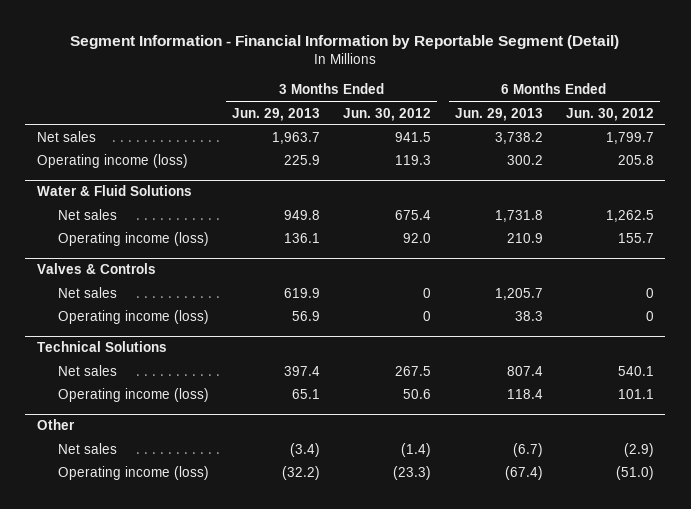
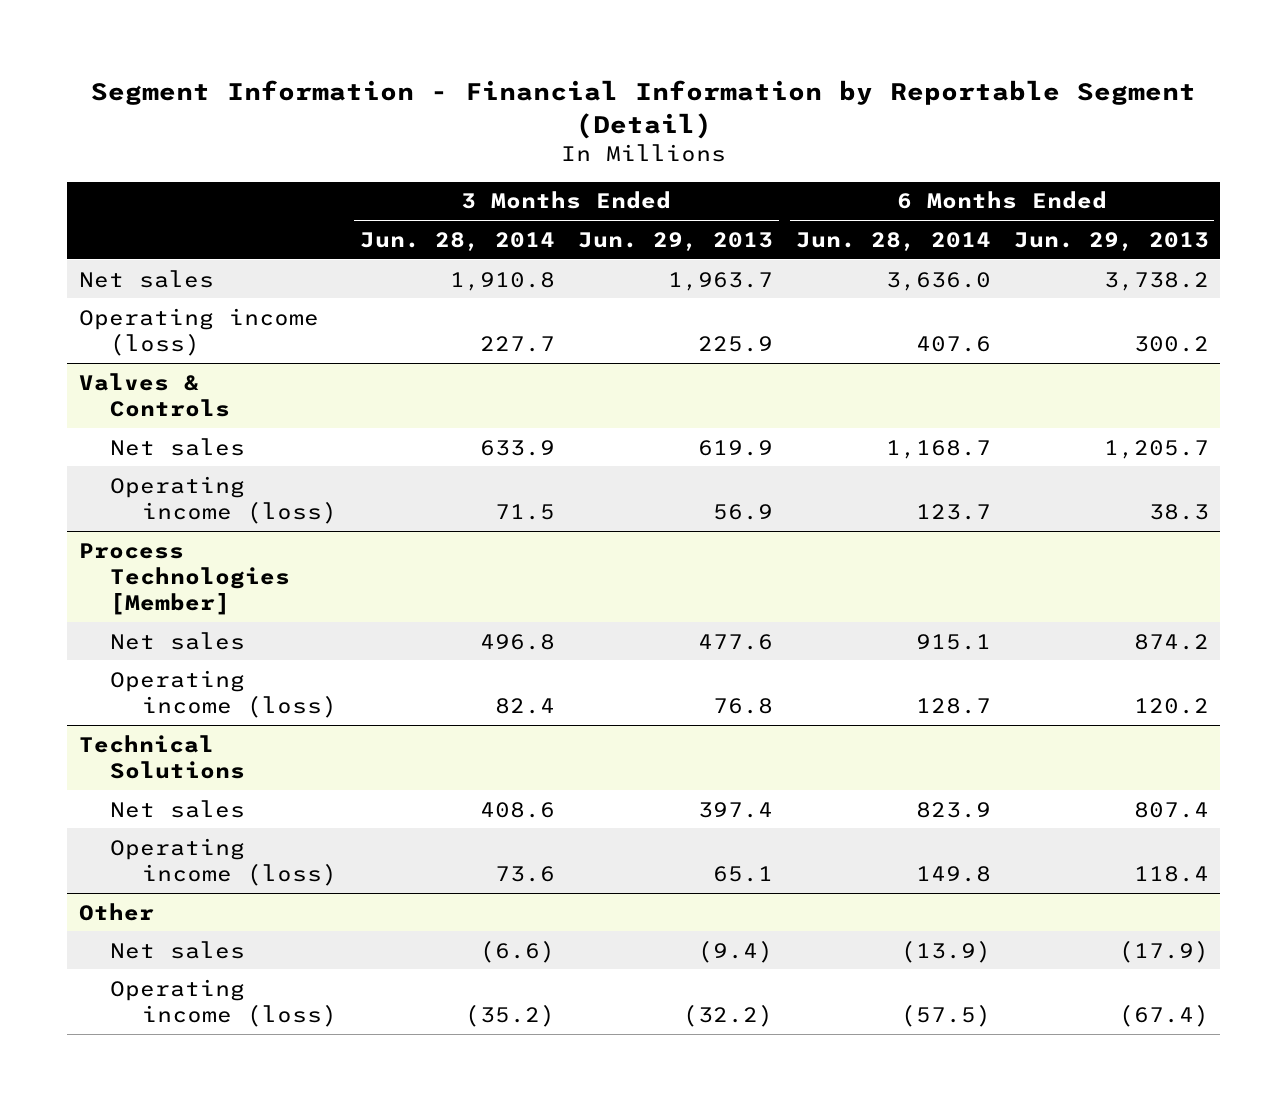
[343,107,432,121] Jun. 30, 2012 -> none
[565,107,654,121] Jun. 30, 2012 -> none
none -> [359,231,555,251] Jun. 28, 2014
none -> [795,231,991,251] Jun. 28, 2014
[36,185,192,197] Water & Fluid Solutions -> none
[57,209,117,221] Net sales -> none
[57,232,209,247] Operating income (loss) -> none
none -> [78,542,291,616] Process Technologies [Member]
none -> [110,631,246,650] Net sales
none -> [110,669,338,719] Operating income (loss)
[290,443,321,458] (3.4) -> [697,939,773,963] (9.4)
[512,443,543,458] (6.7) -> [1118,939,1209,963] (17.9)

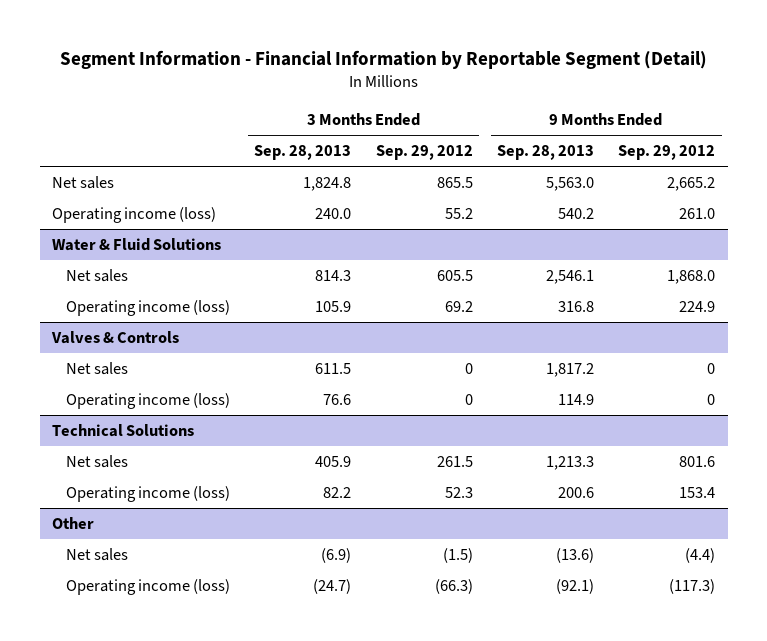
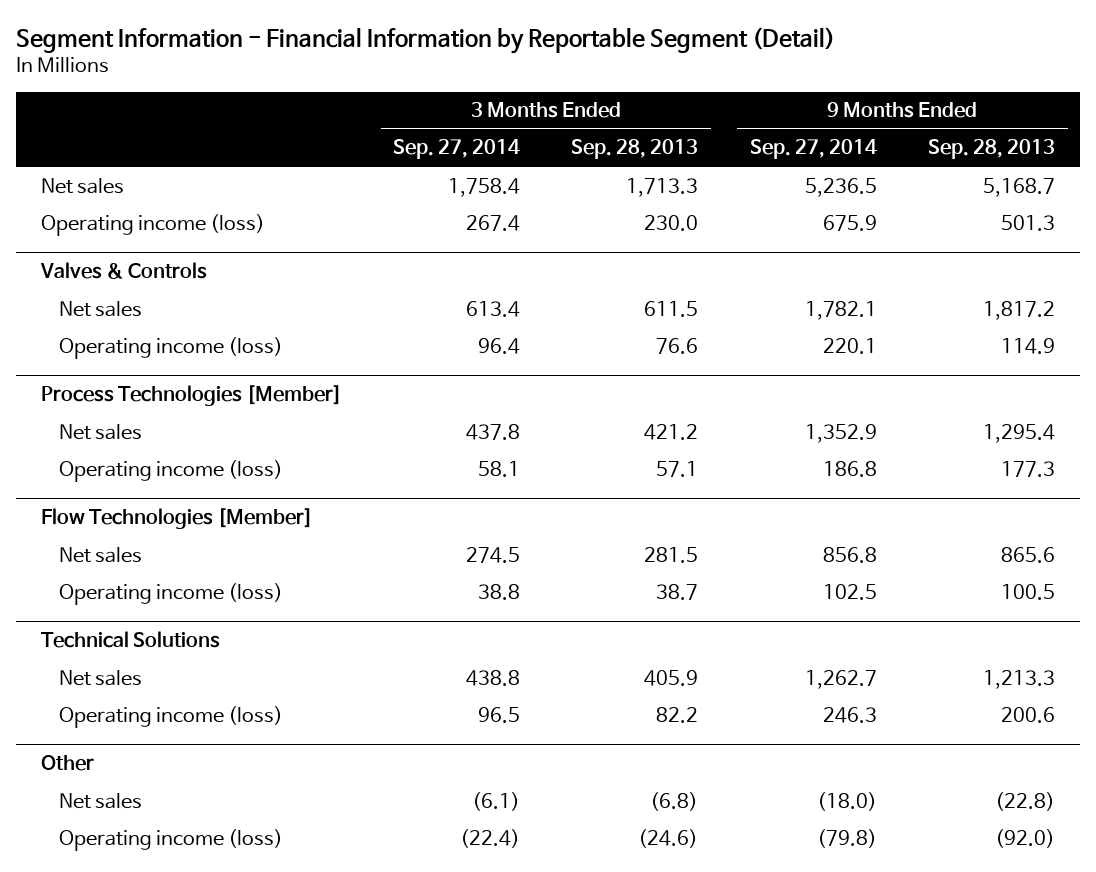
[375,145,473,161] Sep. 29, 2012 -> none
[618,145,716,161] Sep. 29, 2012 -> none
none -> [393,139,521,160] Sep. 27, 2014
none -> [749,139,877,160] Sep. 27, 2014
[51,238,221,252] Water & Fluid Solutions -> none
[66,269,129,283] Net sales -> none
[66,300,231,317] Operating income (loss) -> none
[303,177,352,192] 1,824.8 -> [626,177,699,197] 1,713.3
[546,177,595,192] 5,563.0 -> [982,177,1055,197] 5,168.7
[315,208,352,220] 240.0 -> [644,214,699,231] 230.0
[558,208,595,220] 540.2 -> [1000,214,1055,231] 501.3
none -> [41,385,343,407] Process Technologies [Member]
none -> [59,423,143,440] Net sales
none -> [59,459,284,482] Operating income (loss)
none -> [41,508,314,530] Flow Technologies [Member]
none -> [59,546,143,563] Net sales
none -> [59,582,284,605] Operating income (loss)
[321,548,352,564] (6.9) -> [650,791,699,811] (6.8)
[556,548,595,564] (13.6) -> [994,791,1055,811] (22.8)
[313,579,352,595] (24.7) -> [638,828,699,848] (24.6)
[556,579,595,595] (92.1) -> [994,828,1055,848] (92.0)

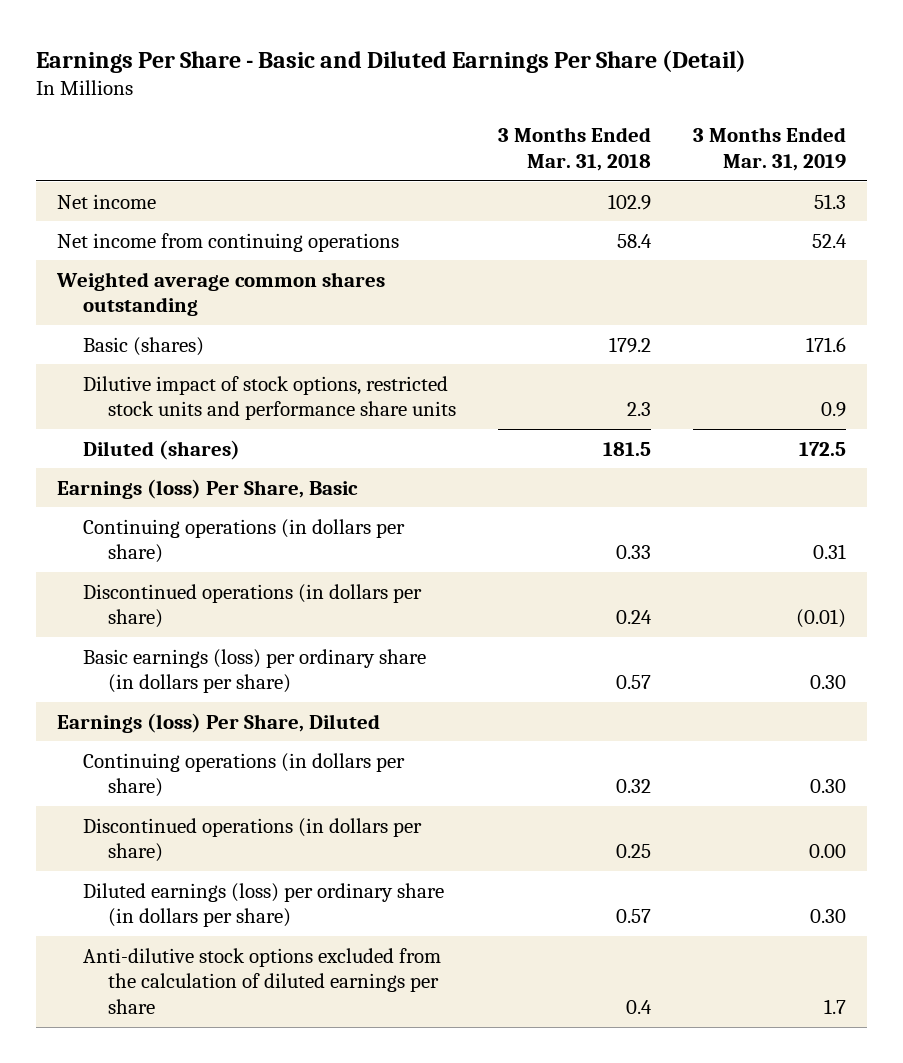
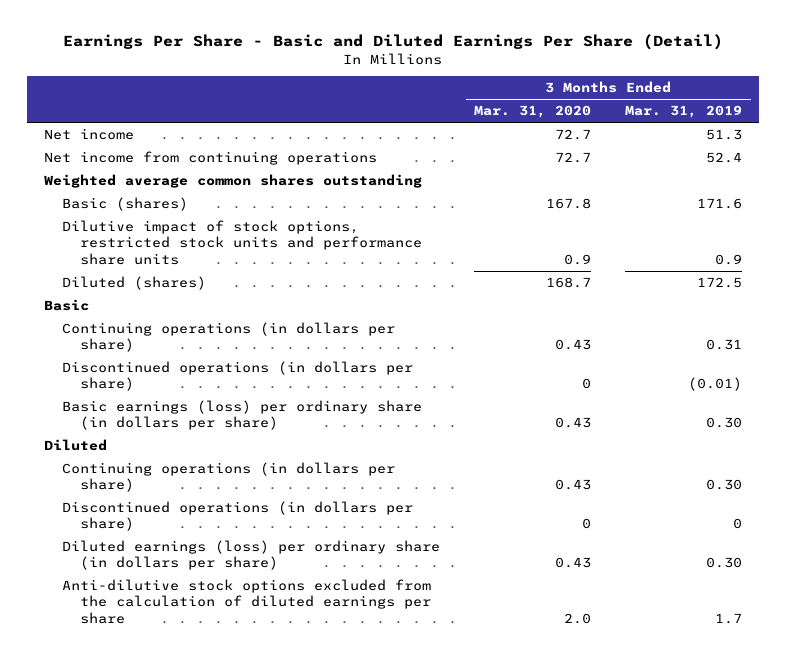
[498,127,652,172] 3 Months Ended Mar. 31, 2018 -> none
none -> [474,105,592,119] Mar. 31, 2020
[57,478,359,499] Earnings (loss) Per Share, Basic -> [43,298,89,311] Basic
[57,712,381,733] Earnings (loss) Per Share, Diluted -> [43,438,107,451] Diluted
[809,844,847,859] 0.00 -> [733,518,743,530] 0

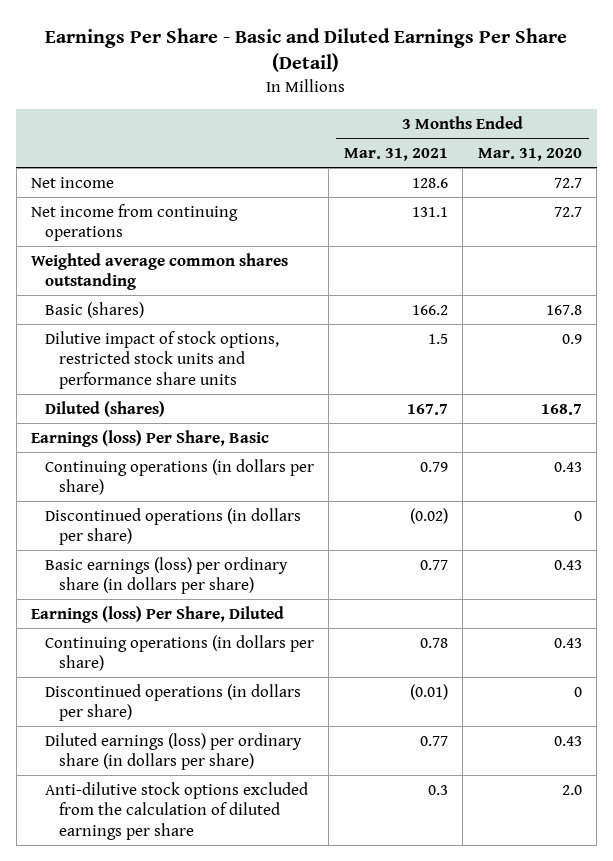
[625,105,743,119] Mar. 31, 2019 -> none
none -> [343,148,448,162] Mar. 31, 2021
[43,298,89,311] Basic -> [31,429,270,447] Earnings (loss) Per Share, Basic
[43,438,107,451] Diluted -> [31,605,285,623] Earnings (loss) Per Share, Diluted

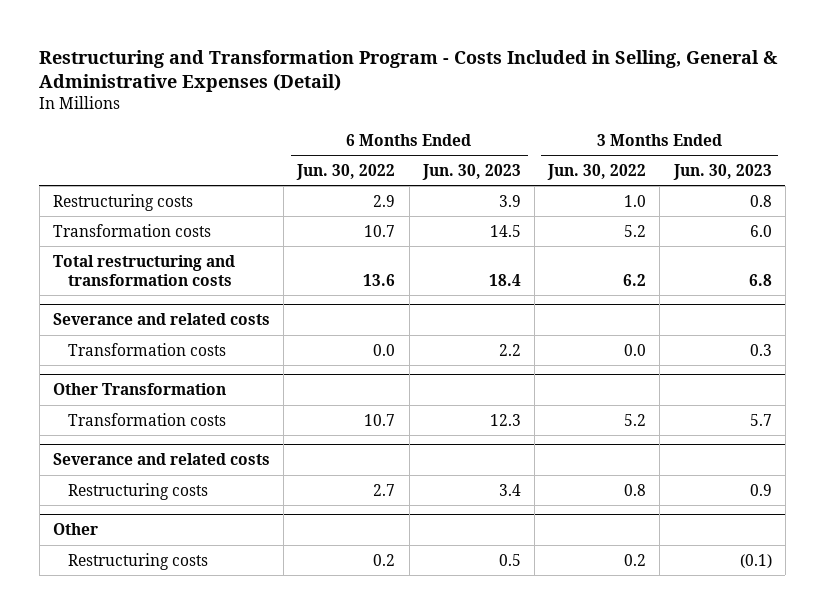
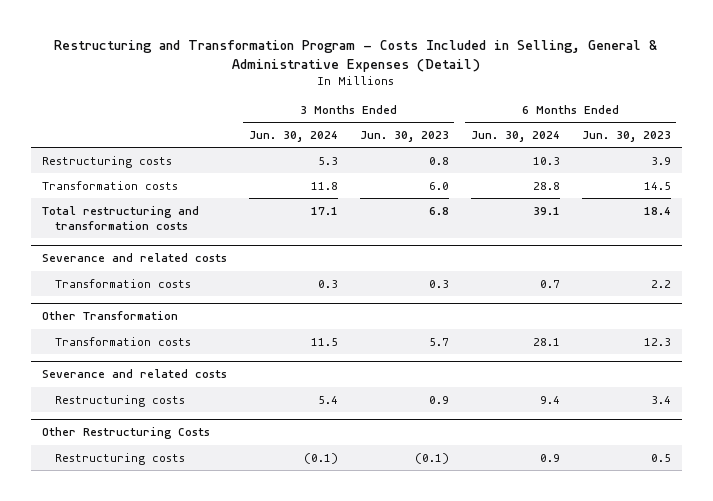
[296,164,396,181] Jun. 30, 2022 -> none
[547,164,647,181] Jun. 30, 2022 -> none
none -> [248,131,338,143] Jun. 30, 2024
none -> [470,131,560,143] Jun. 30, 2024
[52,523,98,536] Other -> [42,427,211,440] Other Restructuring Costs

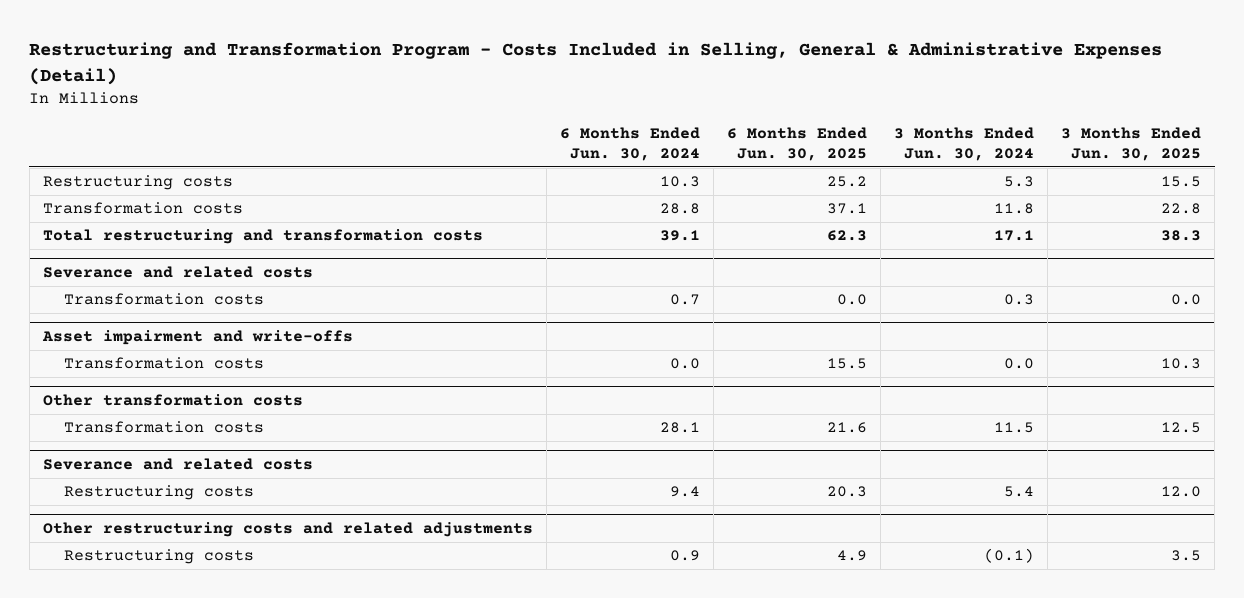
[359,131,449,143] Jun. 30, 2023 -> none
[581,131,671,143] Jun. 30, 2023 -> none
none -> [726,127,867,162] 6 Months Ended Jun. 30, 2025
none -> [1061,127,1202,162] 3 Months Ended Jun. 30, 2025
none -> [41,330,353,346] Asset impairment and write-offs
none -> [63,357,264,370] Transformation costs
[42,311,179,321] Other Transformation -> [42,394,303,407] Other transformation costs
[42,427,211,440] Other Restructuring Costs -> [42,522,533,538] Other restructuring costs and related adjustments

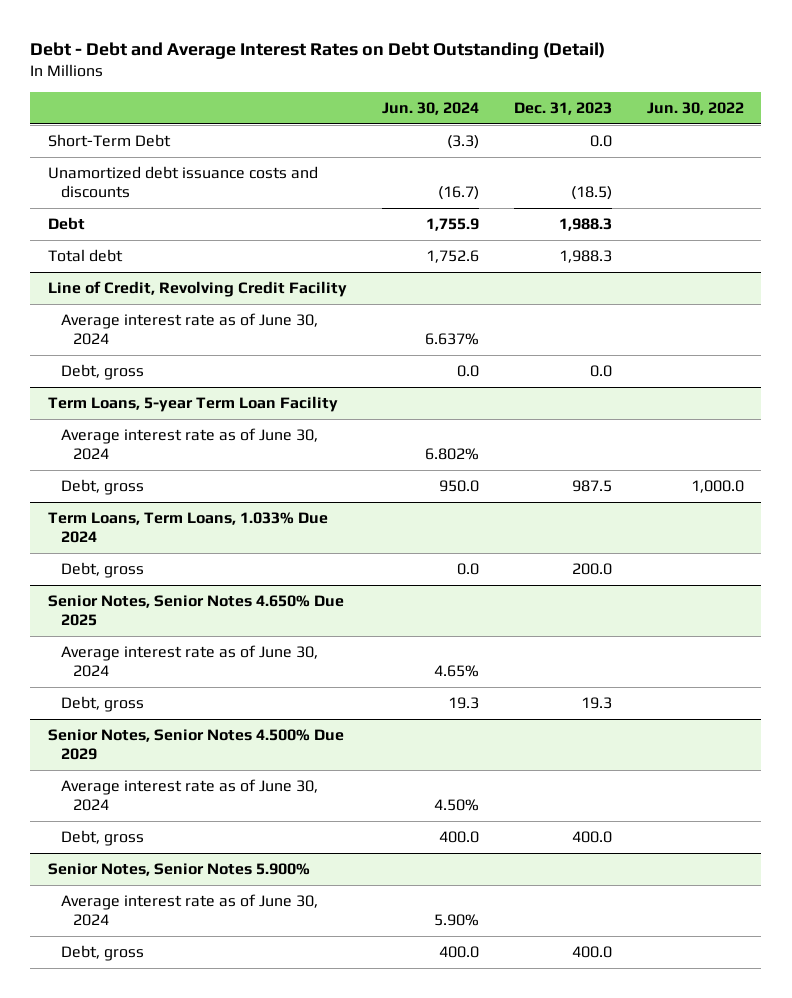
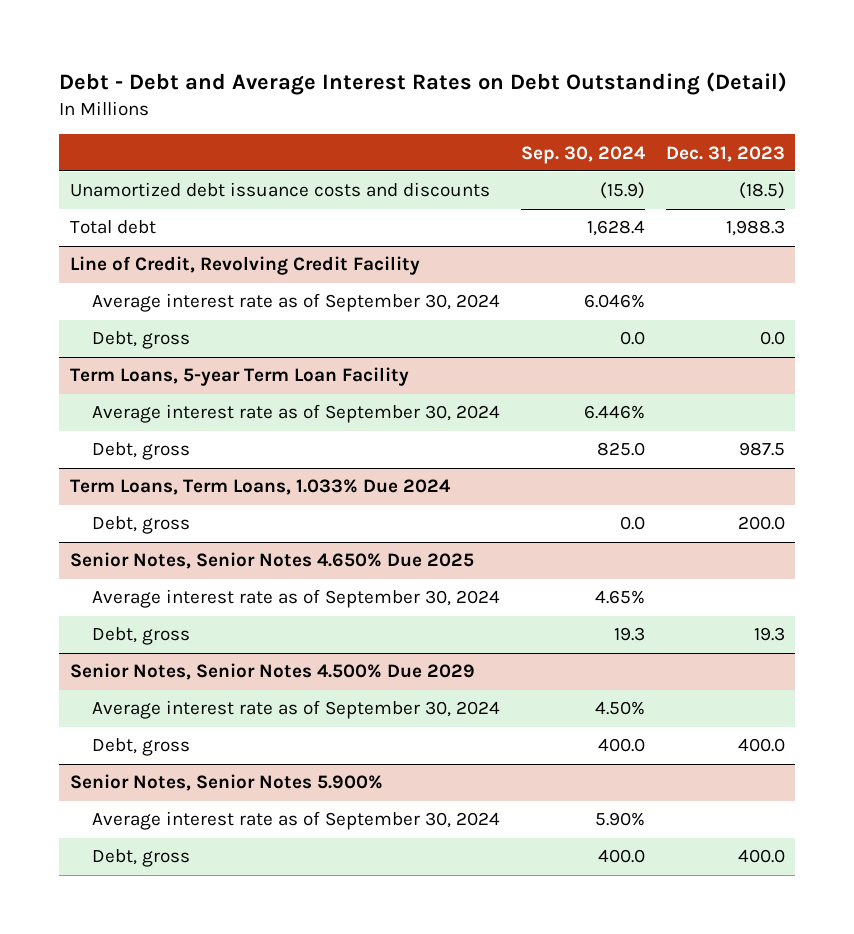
[381,101,479,115] Jun. 30, 2024 -> none
[646,101,744,115] Jun. 30, 2022 -> none
none -> [520,145,646,164] Sep. 30, 2024
[47,133,171,147] Short-Term Debt -> none
[47,216,85,230] Debt -> none
[60,312,318,346] Average interest rate as of June 30, 2024 -> [92,293,501,313] Average interest rate as of September 30, 2024
[60,427,318,461] Average interest rate as of June 30, 2024 -> [92,404,501,424] Average interest rate as of September 30, 2024
[60,644,318,678] Average interest rate as of June 30, 2024 -> [92,589,501,609] Average interest rate as of September 30, 2024
[60,778,318,812] Average interest rate as of June 30, 2024 -> [92,700,501,720] Average interest rate as of September 30, 2024
[60,893,318,927] Average interest rate as of June 30, 2024 -> [92,811,501,831] Average interest rate as of September 30, 2024

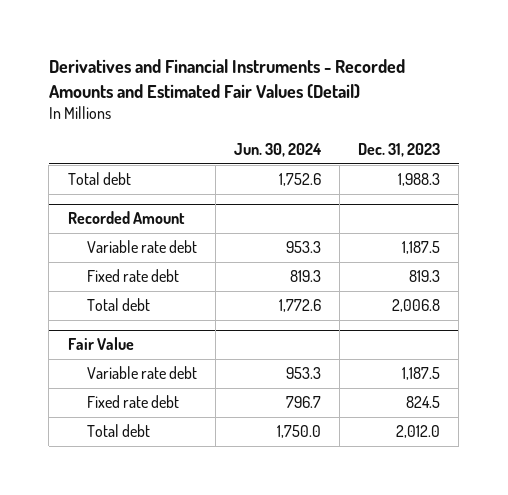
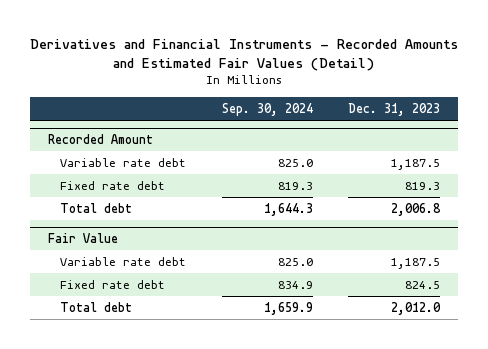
[234,143,323,158] Jun. 30, 2024 -> none
none -> [221,102,313,116] Sep. 30, 2024
[67,172,131,186] Total debt -> none

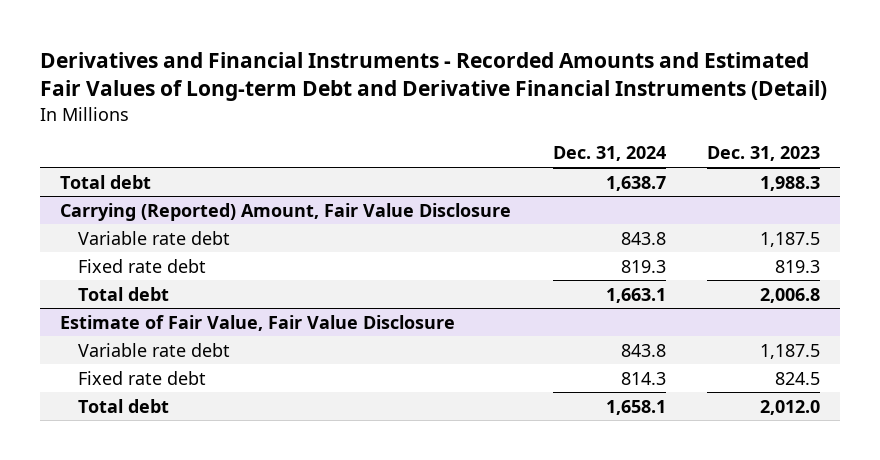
[29,38,458,71] Derivatives and Financial Instruments - Recorded Amounts and Estimated Fair Values (Detail) -> [39,51,827,102] Derivatives and Financial Instruments - Recorded Amounts and Estimated Fair Values of Long-term Debt and Derivative Financial Instruments (Detail)
[221,102,313,116] Sep. 30, 2024 -> none
none -> [552,146,666,162] Dec. 31, 2024
none -> [60,174,152,189] Total debt
[47,134,153,145] Recorded Amount -> [60,202,512,221] Carrying (Reported) Amount, Fair Value Disclosure
[47,233,118,244] Fair Value -> [60,314,456,331] Estimate of Fair Value, Fair Value Disclosure

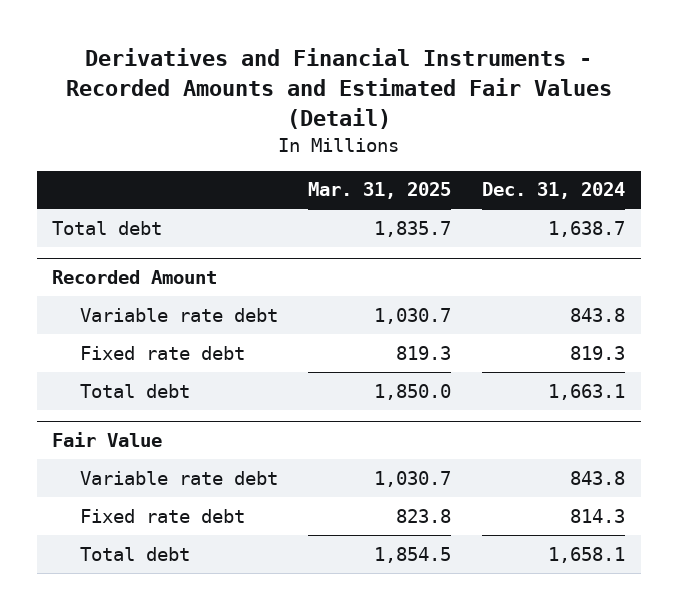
[39,51,827,102] Derivatives and Financial Instruments - Recorded Amounts and Estimated Fair Values of Long-term Debt and Derivative Financial Instruments (Detail) -> [65,48,612,129] Derivatives and Financial Instruments - Recorded Amounts and Estimated Fair Values (Detail)
[706,146,820,162] Dec. 31, 2023 -> none
none -> [308,182,452,200] Mar. 31, 2025
[60,202,512,221] Carrying (Reported) Amount, Fair Value Disclosure -> [52,270,218,285] Recorded Amount
[60,314,456,331] Estimate of Fair Value, Fair Value Disclosure -> [52,432,163,448] Fair Value

